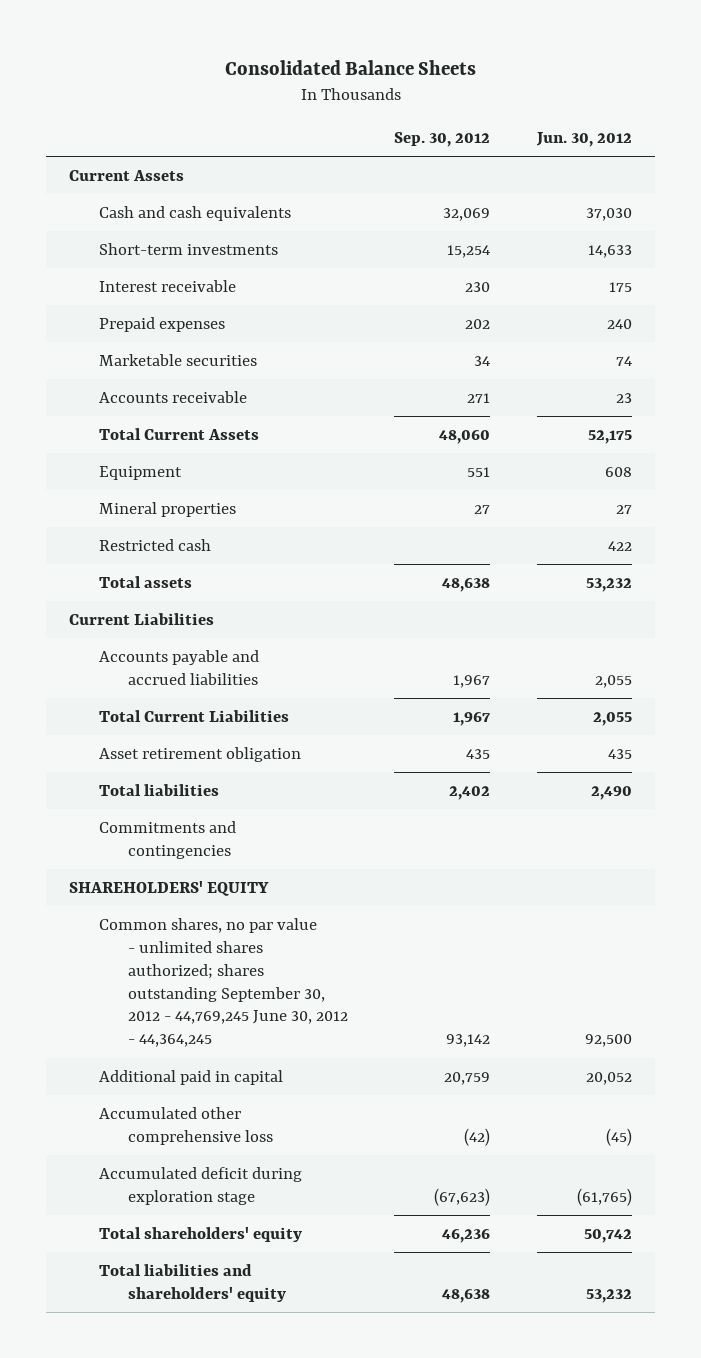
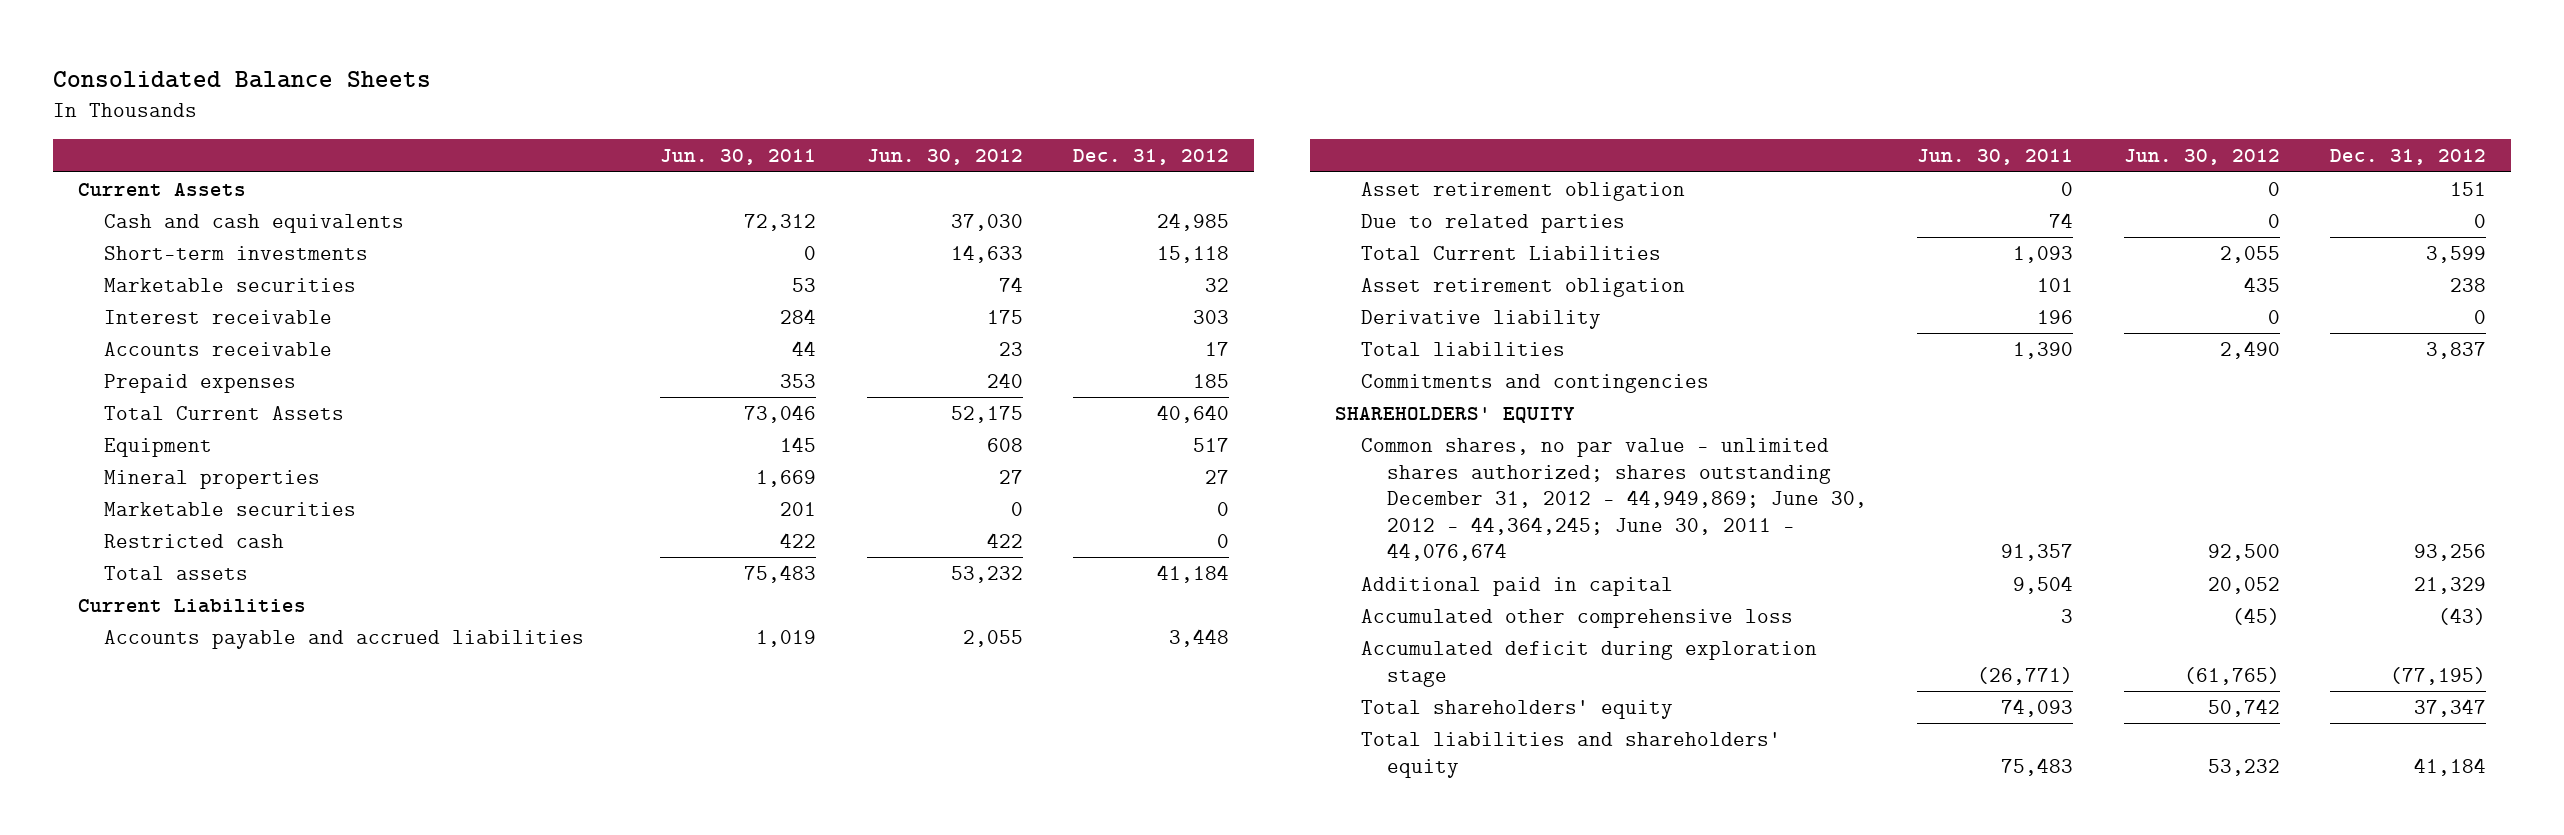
[394,131,491,147] Sep. 30, 2012 -> none
none -> [660,149,817,166] Jun. 30, 2011
none -> [1073,149,1230,166] Dec. 31, 2012
[98,280,236,293] Interest receivable -> [103,310,332,325] Interest receivable
[98,317,225,333] Prepaid expenses -> [103,374,296,394] Prepaid expenses
none -> [103,502,356,517] Marketable securities
none -> [1361,182,1686,202] Asset retirement obligation
none -> [1361,214,1626,234] Due to related parties
none -> [1361,310,1602,330] Derivative liability
[98,918,348,1048] Common shares, no par value - unlimited shares authorized; shares outstanding September 30, 2012 - 44,769,245 June 30, 2012 - 44,364,245 -> [1361,438,1868,562] Common shares, no par value - unlimited shares authorized; shares outstanding December 31, 2012 - 44,949,869; June 30, 2012 - 44,364,245; June 30, 2011 - 44,076,674

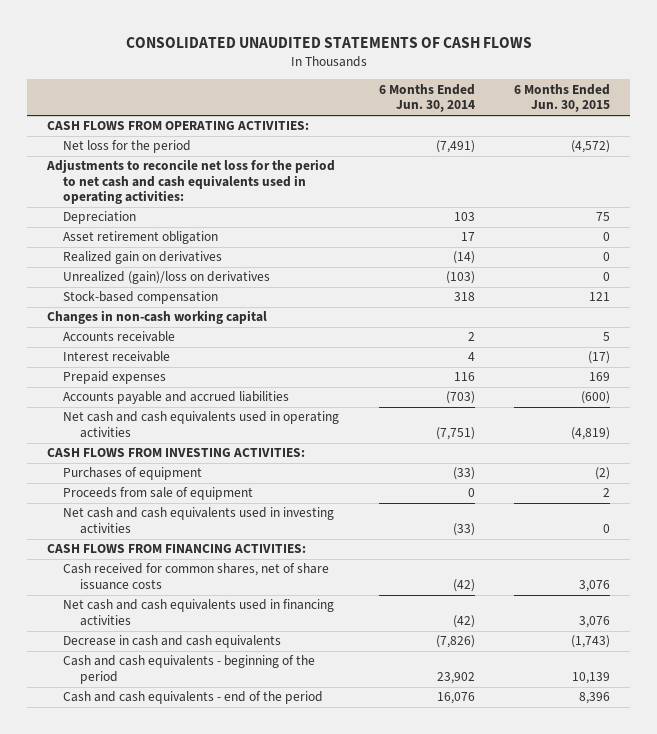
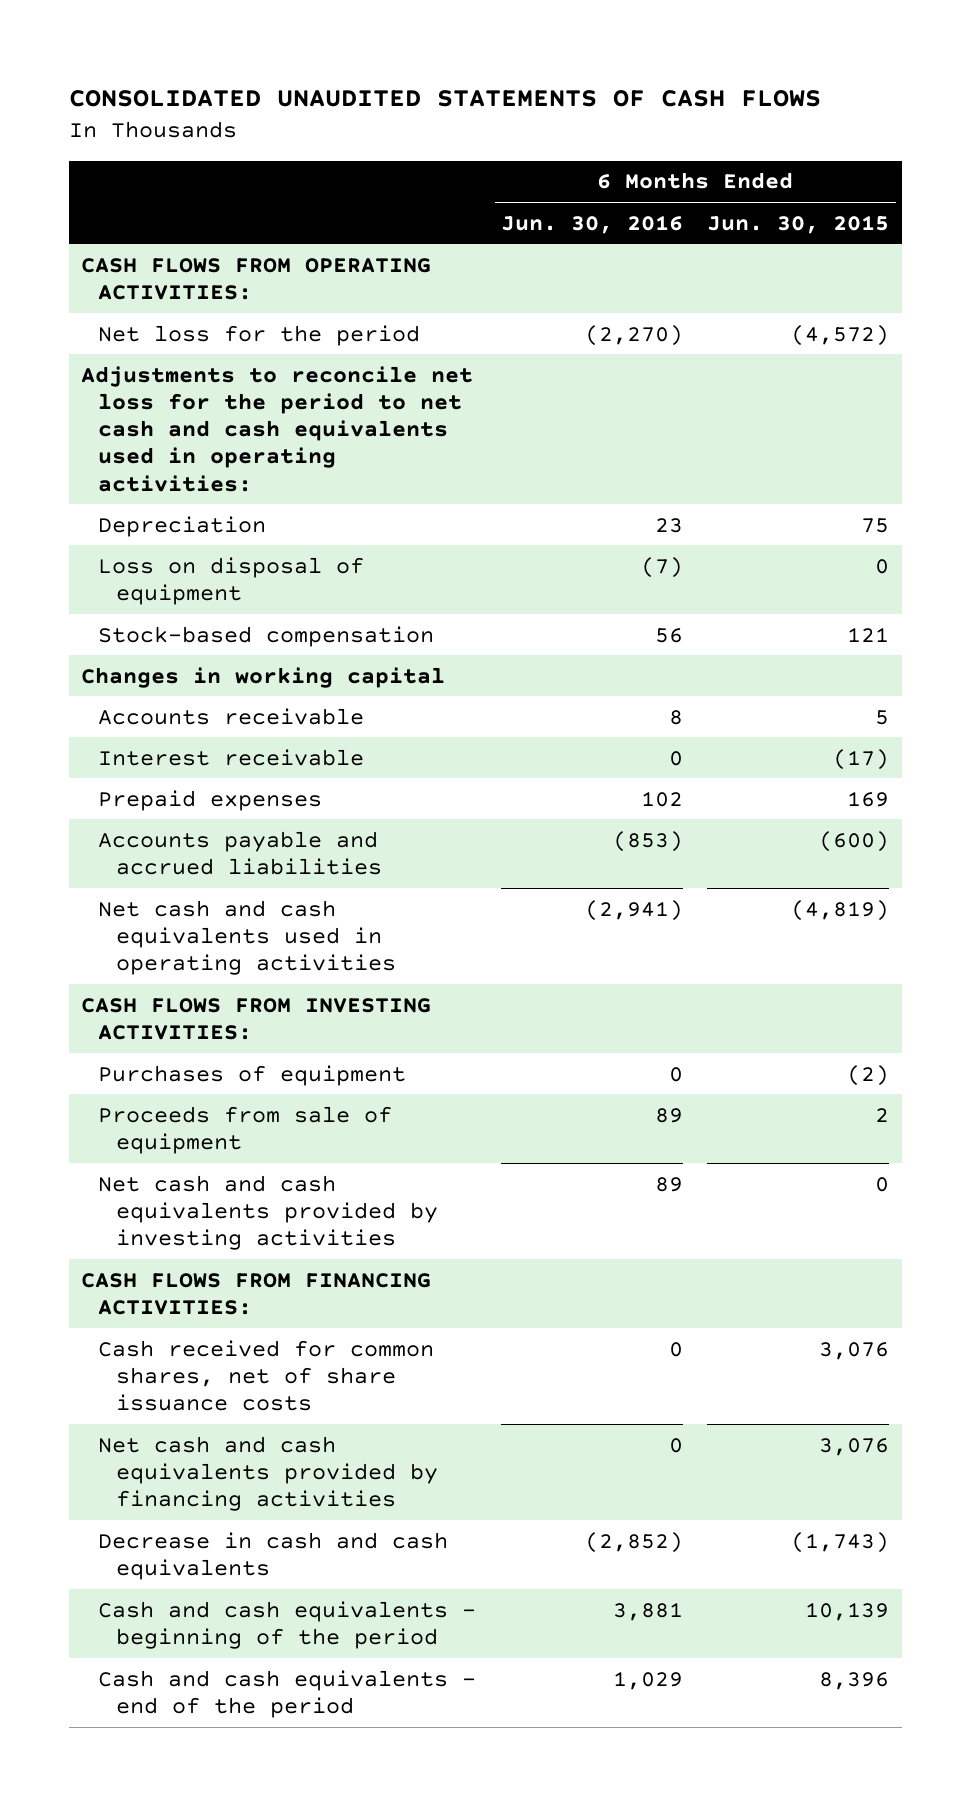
[378,83,475,113] 6 Months Ended Jun. 30, 2014 -> none
none -> [500,214,683,234] Jun. 30, 2016
[63,231,219,245] Asset retirement obligation -> none
[63,251,223,265] Realized gain on derivatives -> none
[63,271,271,285] Unrealized (gain)/loss on derivatives -> none
none -> [98,556,365,605] Loss on disposal of equipment
[47,310,268,325] Changes in non-cash working capital -> [81,666,446,688] Changes in working capital
[63,507,335,534] Net cash and cash equivalents used in investing activities -> [98,1174,438,1251] Net cash and cash equivalents provided by investing activities
[63,599,335,626] Net cash and cash equivalents used in financing activities -> [98,1435,438,1512] Net cash and cash equivalents provided by financing activities

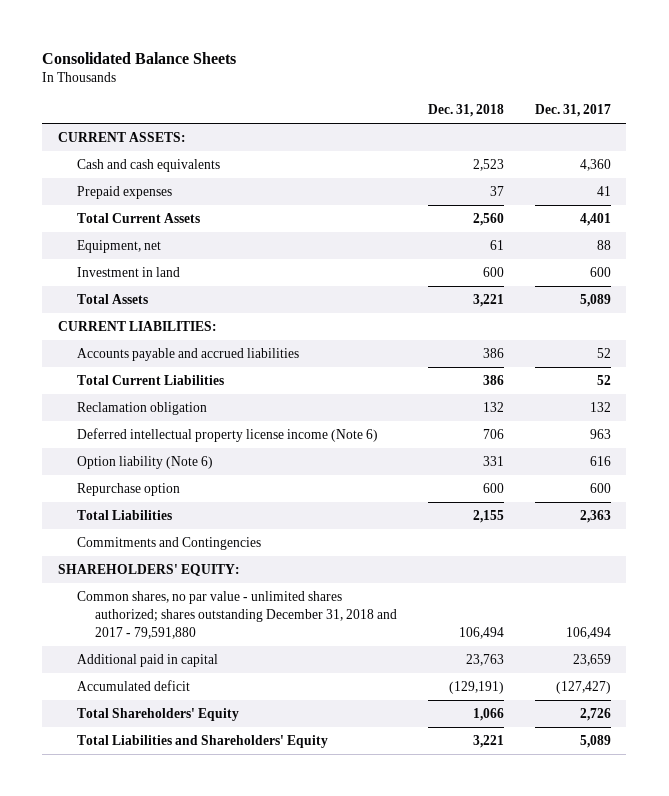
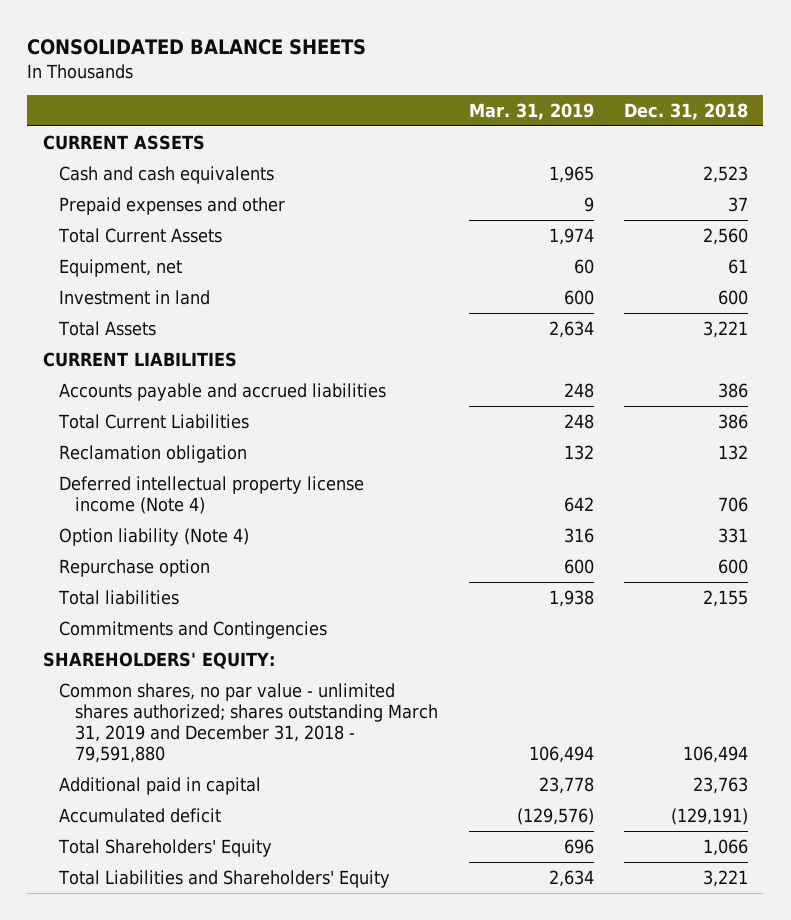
[42,51,237,64] Consolidated Balance Sheets -> [27,39,367,56] CONSOLIDATED BALANCE SHEETS
[534,103,611,117] Dec. 31, 2017 -> none
none -> [468,102,594,120] Mar. 31, 2019
[57,132,186,143] CURRENT ASSETS: -> [42,134,205,150] CURRENT ASSETS
[76,186,172,200] Prepaid expenses -> [58,196,285,215] Prepaid expenses and other
[57,321,217,332] CURRENT LIABILITIES: -> [42,351,237,367] CURRENT LIABILITIES
[76,428,378,443] Deferred intellectual property license income (Note 6) -> [58,475,364,514] Deferred intellectual property license income (Note 4)
[76,456,213,470] Option liability (Note 6) -> [58,527,249,546] Option liability (Note 4)
[76,510,172,521] Total Liabilities -> [57,589,179,605] Total liabilities
[76,591,398,639] Common shares, no par value - unlimited shares authorized; shares outstanding December 31, 2018 and 2017 - 79,591,880 -> [58,682,438,764] Common shares, no par value - unlimited shares authorized; shares outstanding March 31, 2019 and December 31, 2018 - 79,591,880

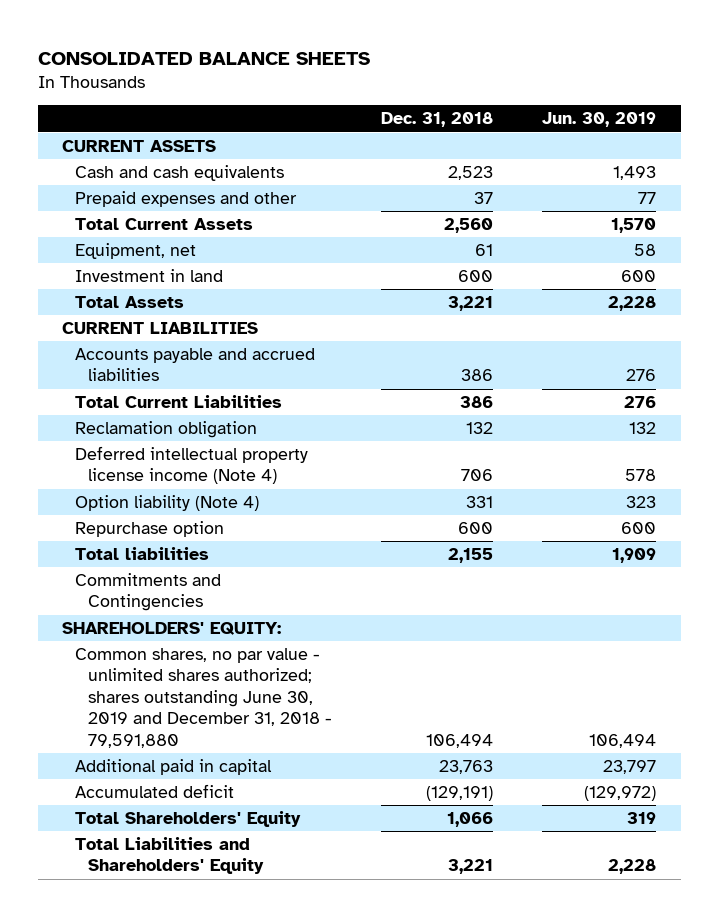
[468,102,594,120] Mar. 31, 2019 -> none
none -> [542,112,657,128] Jun. 30, 2019
[58,682,438,764] Common shares, no par value - unlimited shares authorized; shares outstanding March 31, 2019 and December 31, 2018 - 79,591,880 -> [75,647,333,748] Common shares, no par value - unlimited shares authorized; shares outstanding June 30, 2019 and December 31, 2018 - 79,591,880

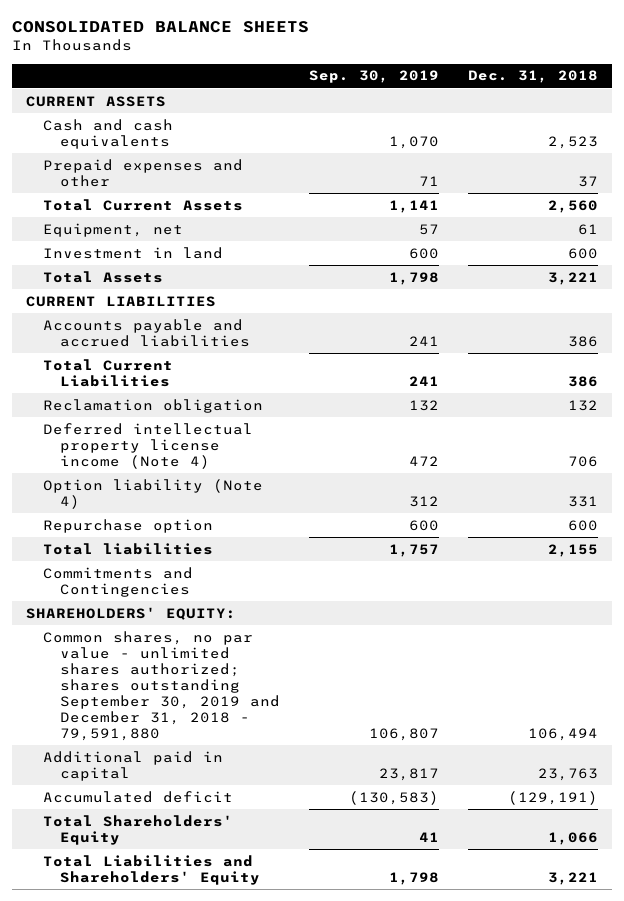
[542,112,657,128] Jun. 30, 2019 -> none
none -> [308,70,439,84] Sep. 30, 2019
[75,647,333,748] Common shares, no par value - unlimited shares authorized; shares outstanding June 30, 2019 and December 31, 2018 - 79,591,880 -> [43,630,280,741] Common shares, no par value - unlimited shares authorized; shares outstanding September 30, 2019 and December 31, 2018 - 79,591,880

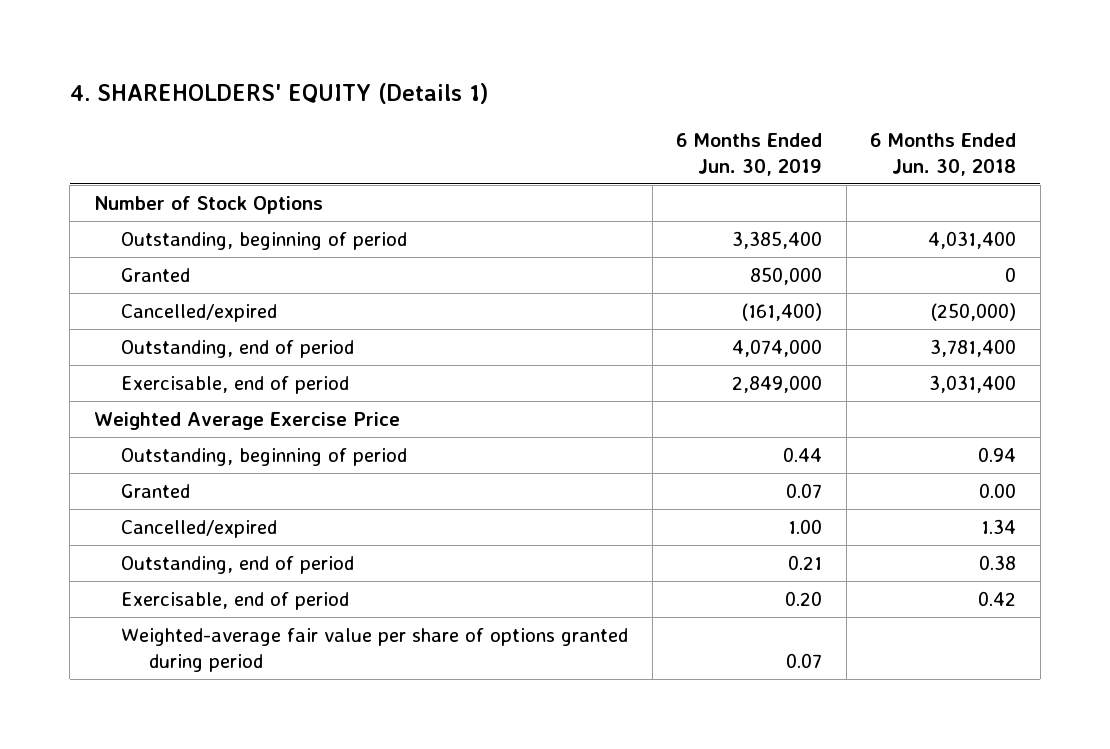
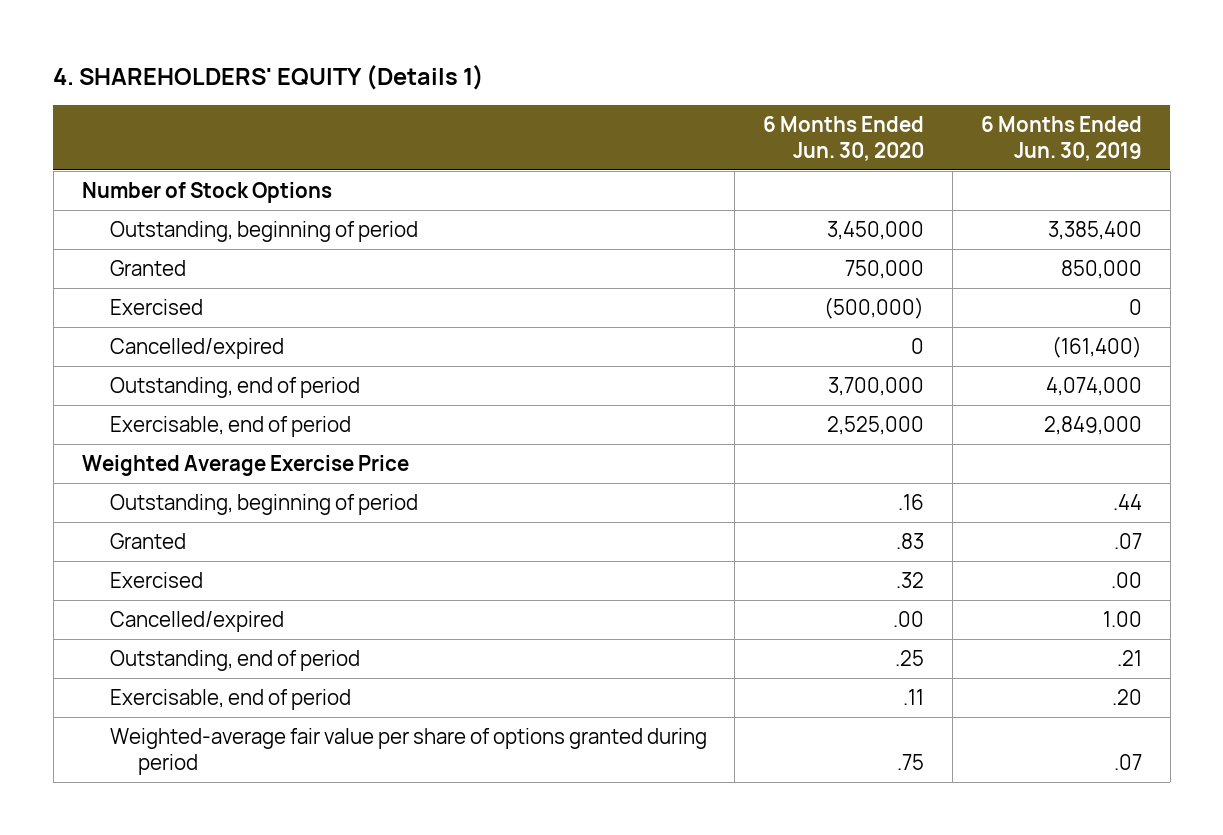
[870,132,1017,176] 6 Months Ended Jun. 30, 2018 -> none
none -> [763,115,925,161] 6 Months Ended Jun. 30, 2020
none -> [109,298,203,315] Exercised
[783,446,823,462] 0.44 -> [1112,493,1142,510] .44
[786,482,823,498] 0.07 -> [1113,532,1142,549] .07
none -> [109,571,203,588] Exercised
[788,554,823,570] 0.21 -> [1116,649,1142,666] .21
[785,590,823,606] 0.20 -> [1111,688,1142,705] .20
[786,652,823,668] 0.07 -> [1113,753,1142,770] .07

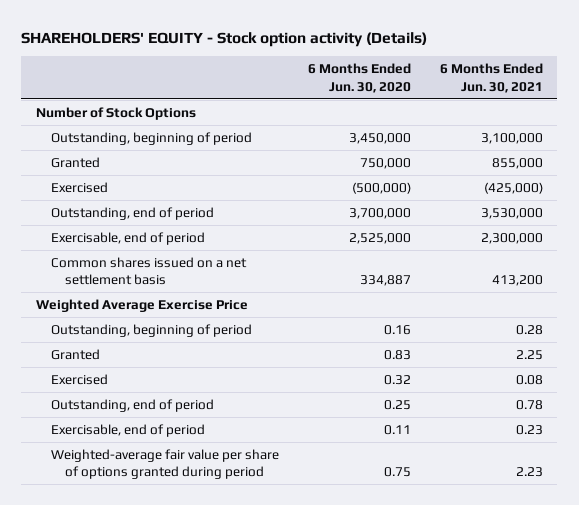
[53,64,485,90] 4. SHAREHOLDERS' EQUITY (Details 1) -> [21,31,428,47] SHAREHOLDERS' EQUITY - Stock option activity (Details)
[980,115,1142,161] 6 Months Ended Jun. 30, 2019 -> none
none -> [439,63,543,93] 6 Months Ended Jun. 30, 2021
[109,337,284,359] Cancelled/expired -> none
none -> [50,256,247,286] Common shares issued on a net settlement basis
[109,610,284,632] Cancelled/expired -> none
[898,493,925,510] .16 -> [383,324,411,335] 0.16
[896,532,925,549] .83 -> [383,349,411,360] 0.83
[896,571,925,588] .32 -> [383,374,411,385] 0.32
[895,649,925,666] .25 -> [383,399,411,410] 0.25
[903,688,925,705] .11 -> [383,424,411,435] 0.11
[897,753,925,770] .75 -> [383,467,411,478] 0.75

